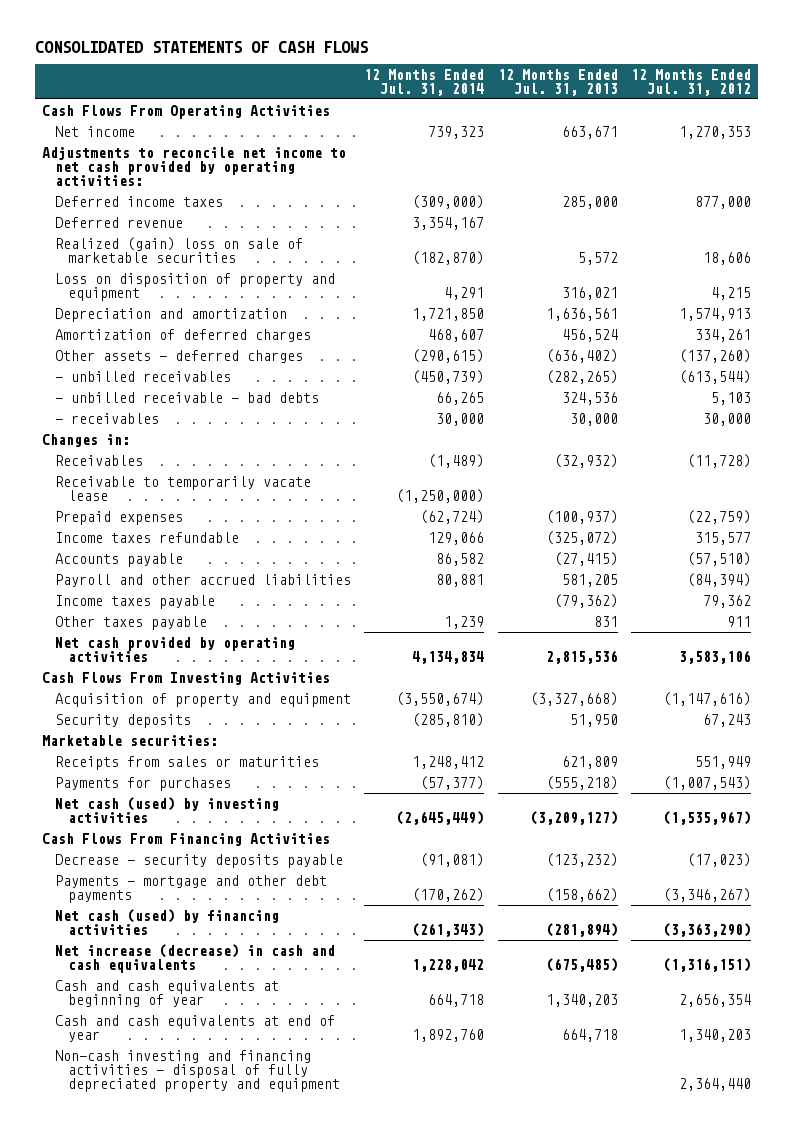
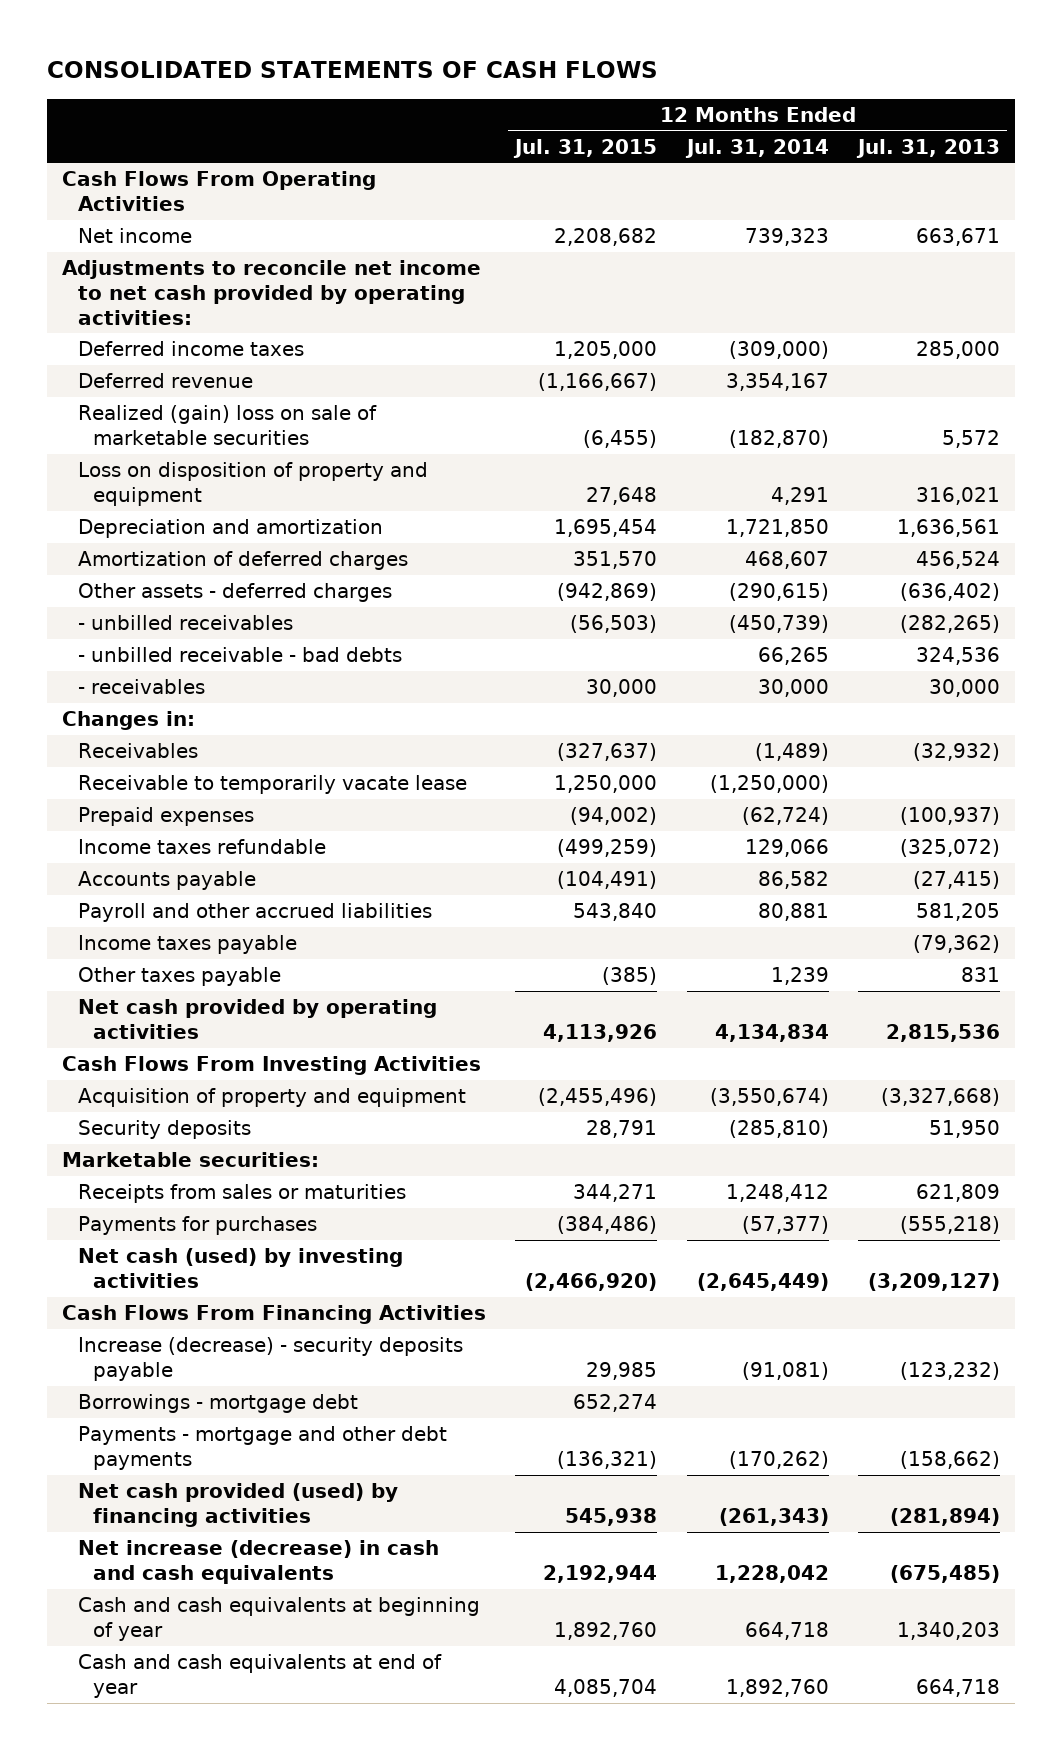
[631,68,752,96] 12 Months Ended Jul. 31, 2012 -> none
none -> [513,138,658,158] Jul. 31, 2015
[54,853,343,868] Decrease - security deposits payable -> [77,1337,463,1382] Increase (decrease) - security deposits payable
none -> [77,1394,358,1414] Borrowings - mortgage debt
[54,908,279,935] Net cash (used) by financing activities -> [77,1483,398,1528] Net cash provided (used) by financing activities
[54,1049,341,1092] Non-cash investing and financing activities - disposal of fully depreciated property and equipment -> none

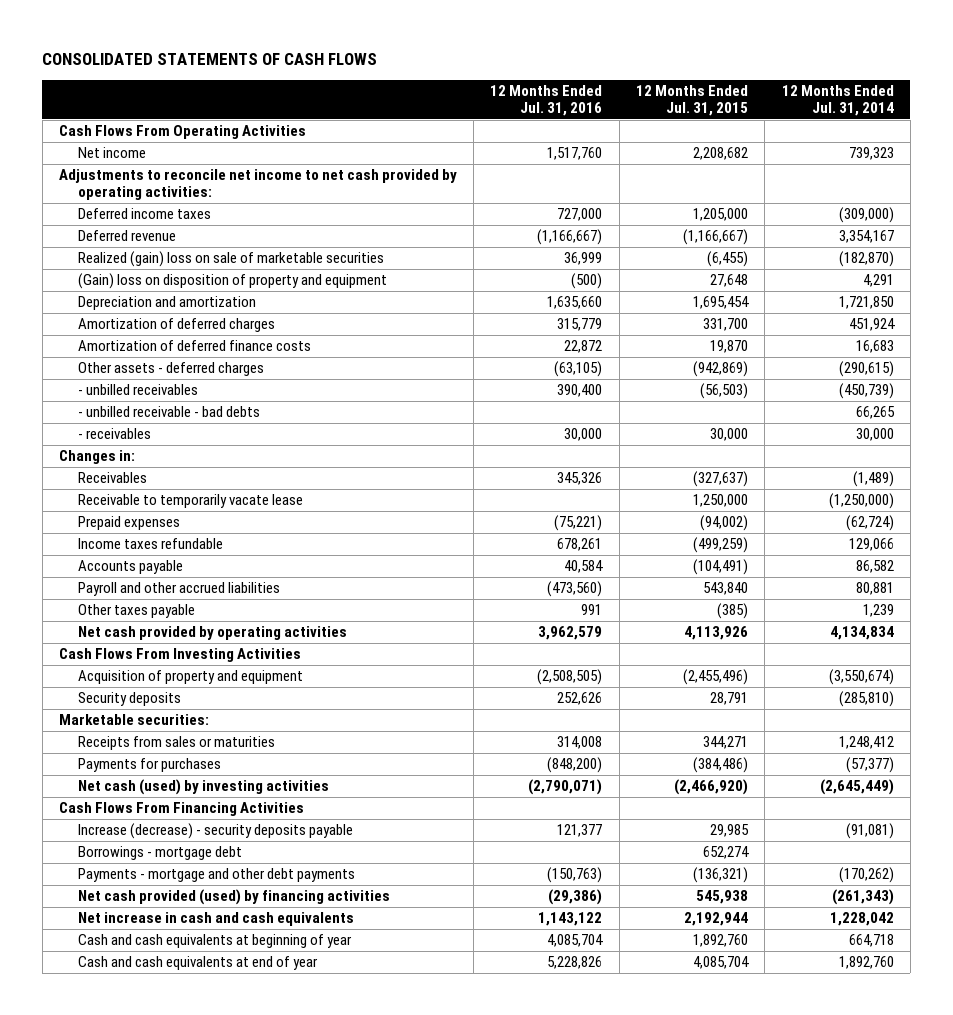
[856,138,1001,158] Jul. 31, 2013 -> none
none -> [490,85,603,117] 12 Months Ended Jul. 31, 2016
[77,462,428,507] Loss on disposition of property and equipment -> [77,273,387,290] (Gain) loss on disposition of property and equipment
[573,551,658,570] 351,570 -> [703,318,749,332] 331,700
[744,551,829,570] 468,607 -> [848,318,895,332] 451,924
none -> [77,340,311,352] Amortization of deferred finance costs
[77,935,297,955] Income taxes payable -> none
[77,1540,439,1585] Net increase (decrease) in cash and cash equivalents -> [77,912,354,927] Net increase in cash and cash equivalents

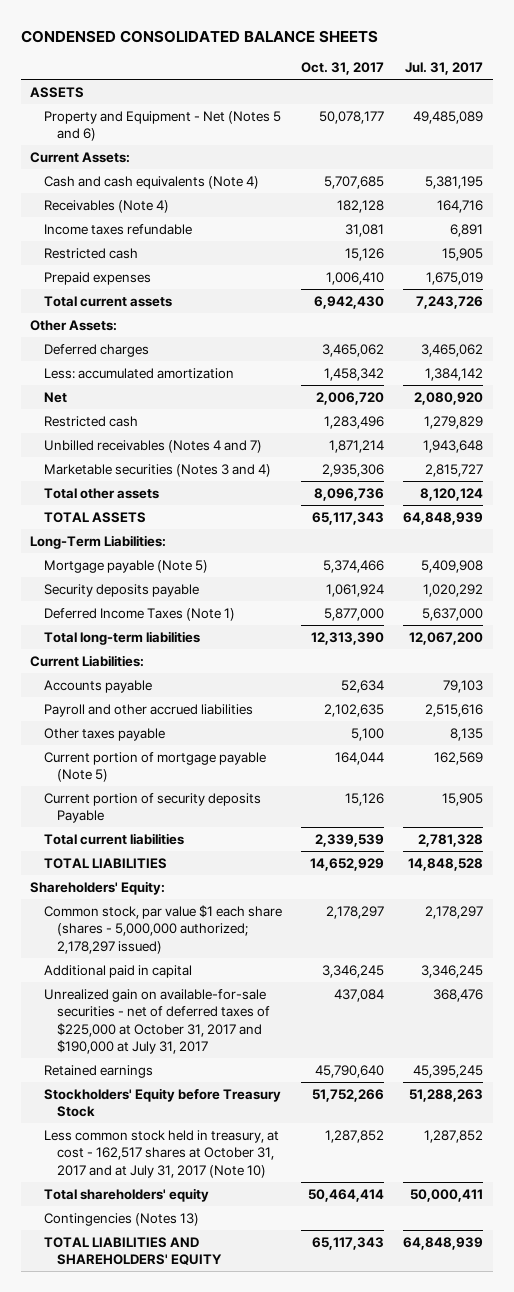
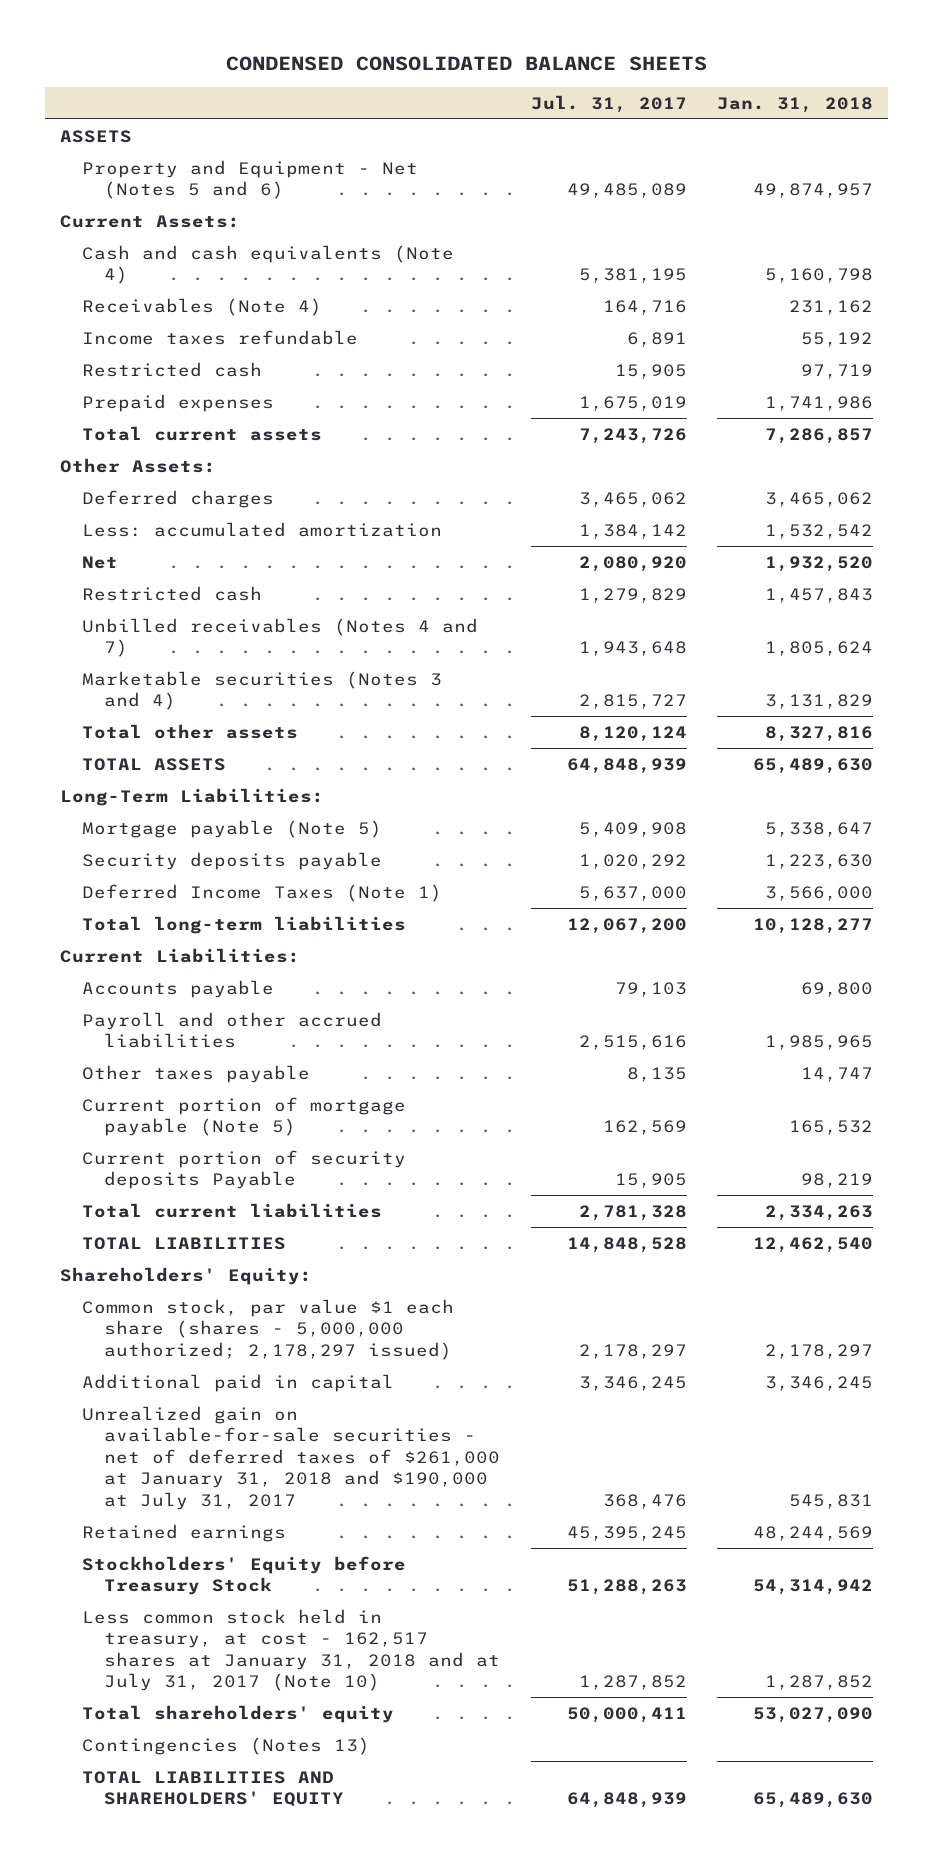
[301,62,385,76] Oct. 31, 2017 -> none
none -> [717,96,874,113] Jan. 31, 2018
[43,988,271,1055] Unrealized gain on available-for-sale securities - net of deferred taxes of $225,000 at October 31, 2017 and $190,000 at July 31, 2017 -> [82,1405,501,1510] Unrealized gain on available-for-sale securities - net of deferred taxes of $261,000 at January 31, 2018 and $190,000 at July 31, 2017
[43,1129,279,1178] Less common stock held in treasury, at cost - 162,517 shares at October 31, 2017 and at July 31, 2017 (Note 10) -> [82,1608,501,1692] Less common stock held in treasury, at cost - 162,517 shares at January 31, 2018 and at July 31, 2017 (Note 10)

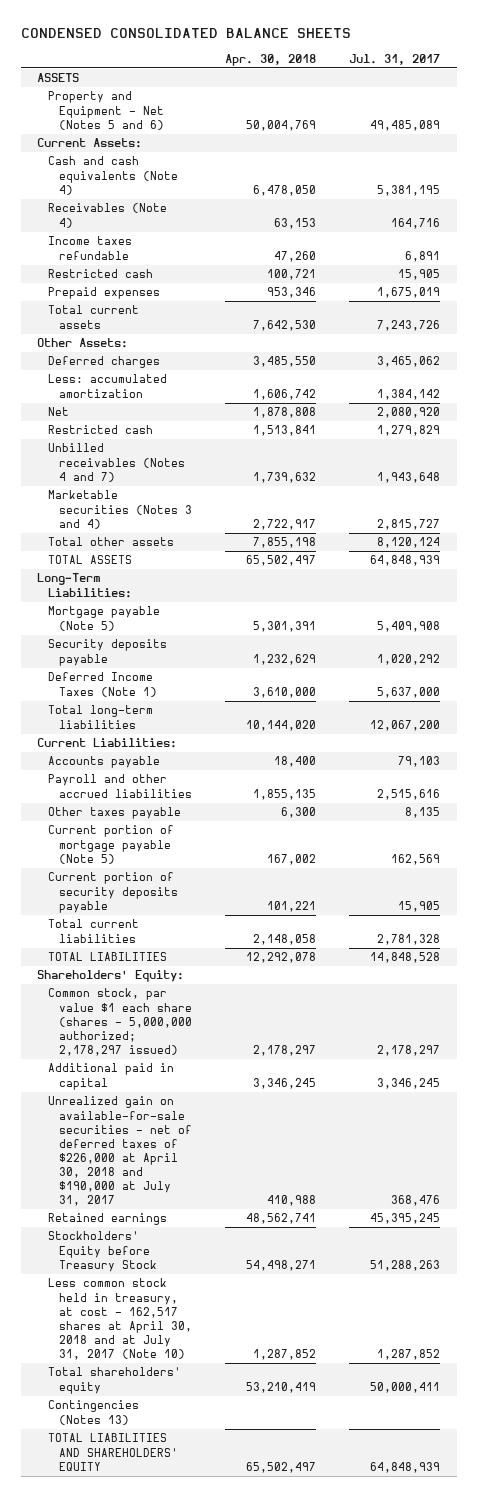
[717,96,874,113] Jan. 31, 2018 -> none
none -> [225,53,317,66] Apr. 30, 2018
[82,1149,407,1190] Current portion of security deposits Payable -> [48,872,179,913] Current portion of security deposits payable
[82,1405,501,1510] Unrealized gain on available-for-sale securities - net of deferred taxes of $261,000 at January 31, 2018 and $190,000 at July 31, 2017 -> [48,1096,193,1207] Unrealized gain on available-for-sale securities - net of deferred taxes of $226,000 at April 30, 2018 and $190,000 at July 31, 2017
[82,1608,501,1692] Less common stock held in treasury, at cost - 162,517 shares at January 31, 2018 and at July 31, 2017 (Note 10) -> [48,1278,193,1360] Less common stock held in treasury, at cost - 162,517 shares at April 30, 2018 and at July 31, 2017 (Note 10)

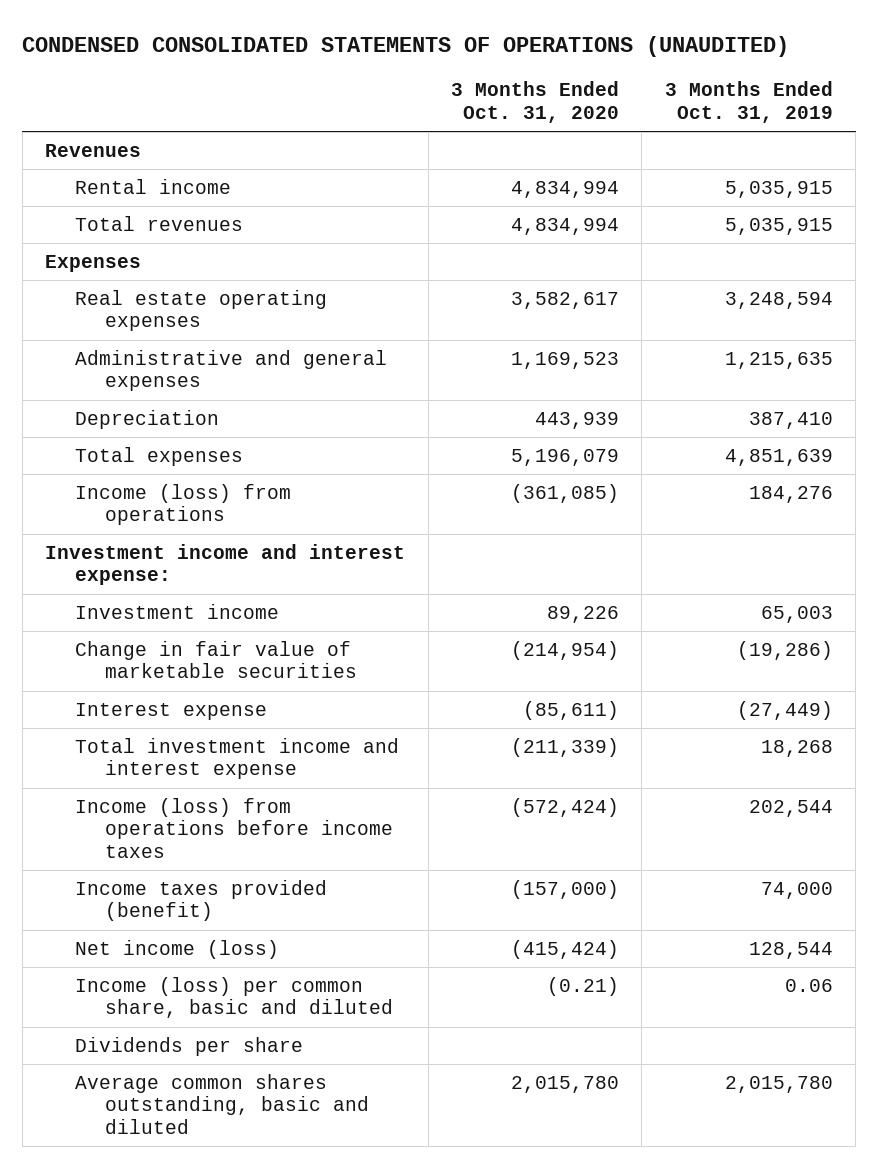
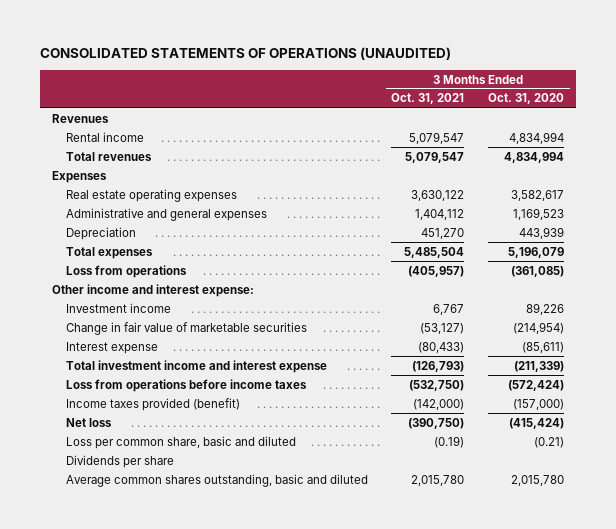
[22,36,790,58] CONDENSED CONSOLIDATED STATEMENTS OF OPERATIONS (UNAUDITED) -> [40,47,452,61] CONSOLIDATED STATEMENTS OF OPERATIONS (UNAUDITED)
[664,81,833,123] 3 Months Ended Oct. 31, 2019 -> none
none -> [391,93,465,105] Oct. 31, 2021
[75,483,292,526] Income (loss) from operations -> [65,264,187,278] Loss from operations
[45,543,406,586] Investment income and interest expense: -> [51,283,254,297] Other income and interest expense:
[75,797,393,859] Income (loss) from operations before income taxes -> [65,378,307,392] Loss from operations before income taxes
[75,939,280,959] Net income (loss) -> [65,417,112,427] Net loss
[75,976,393,1019] Income (loss) per common share, basic and diluted -> [65,435,296,449] Loss per common share, basic and diluted

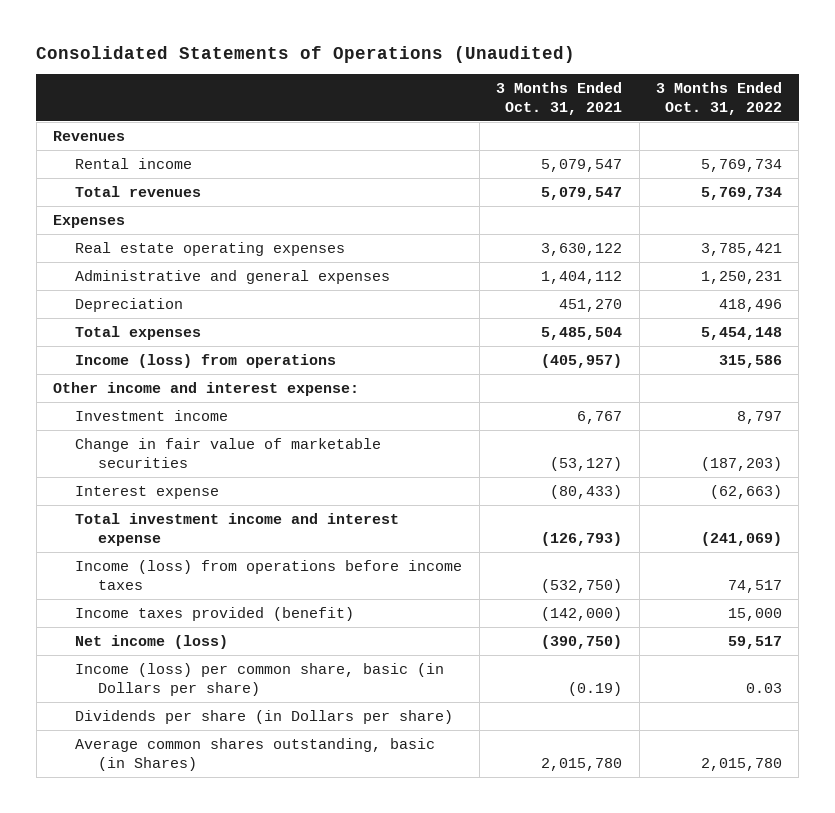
[40,47,452,61] CONSOLIDATED STATEMENTS OF OPERATIONS (UNAUDITED) -> [36,46,576,64] Consolidated Statements of Operations (Unaudited)
[487,93,564,105] Oct. 31, 2020 -> none
none -> [656,82,783,116] 3 Months Ended Oct. 31, 2022
[65,264,187,278] Loss from operations -> [75,353,337,368] Income (loss) from operations
[65,378,307,392] Loss from operations before income taxes -> [75,559,463,590] Income (loss) from operations before income taxes
[65,417,112,427] Net loss -> [75,634,229,649] Net income (loss)
[65,435,296,449] Loss per common share, basic and diluted -> [75,662,445,696] Income (loss) per common share, basic (in Dollars per share)
[65,454,174,468] Dividends per share -> [75,709,454,724] Dividends per share (in Dollars per share)
[65,473,368,487] Average common shares outstanding, basic and diluted -> [75,737,436,771] Average common shares outstanding, basic (in Shares)

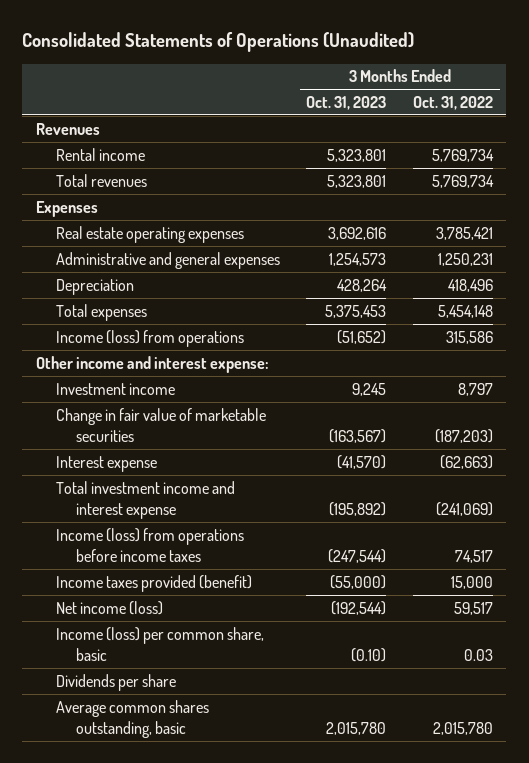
[496,82,623,116] 3 Months Ended Oct. 31, 2021 -> none
none -> [306,95,387,110] Oct. 31, 2023
[75,662,445,696] Income (loss) per common share, basic (in Dollars per share) -> [55,626,264,661] Income (loss) per common share, basic
[75,709,454,724] Dividends per share (in Dollars per share) -> [55,673,176,691] Dividends per share
[75,737,436,771] Average common shares outstanding, basic (in Shares) -> [55,699,209,738] Average common shares outstanding, basic

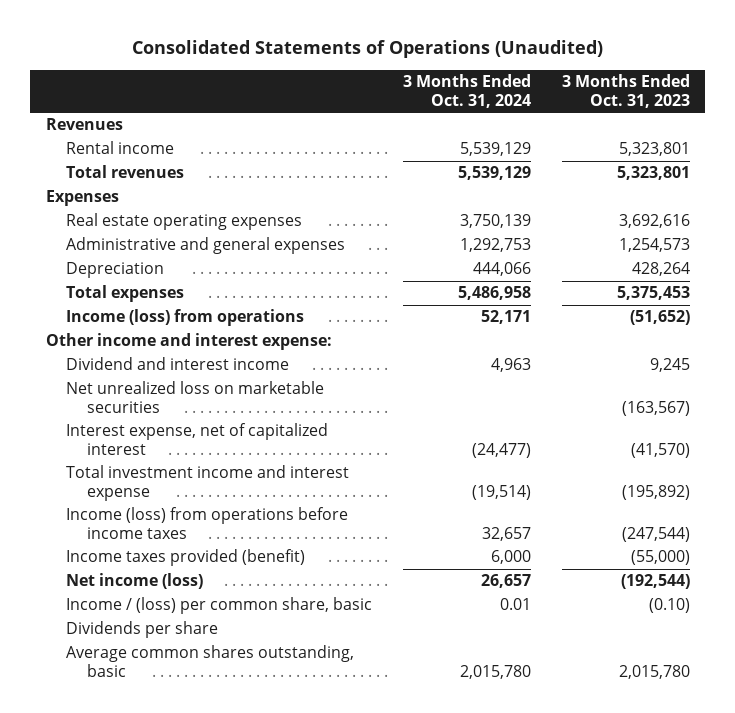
[412,95,493,110] Oct. 31, 2022 -> none
none -> [402,74,531,108] 3 Months Ended Oct. 31, 2024
[55,382,175,395] Investment income -> [66,357,290,371] Dividend and interest income
[55,407,266,442] Change in fair value of marketable securities -> [66,381,325,413] Net unrealized loss on marketable securities
[55,455,157,472] Interest expense -> [66,423,329,455] Interest expense, net of capitalized interest
[55,626,264,661] Income (loss) per common share, basic -> [66,597,373,615] Income / (loss) per common share, basic

